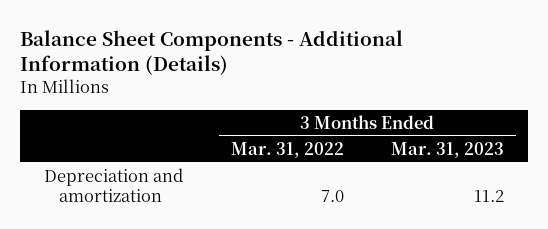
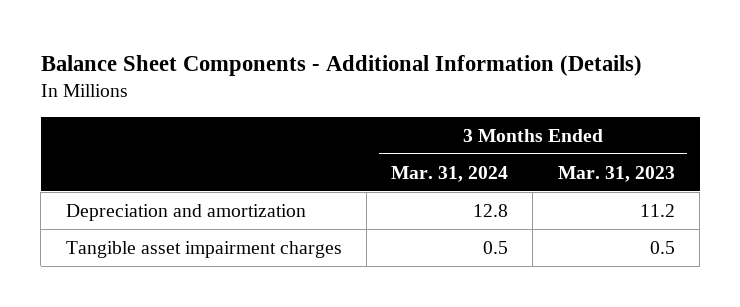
[230,141,344,158] Mar. 31, 2022 -> none
none -> [391,165,509,182] Mar. 31, 2024
none -> [65,240,342,258] Tangible asset impairment charges

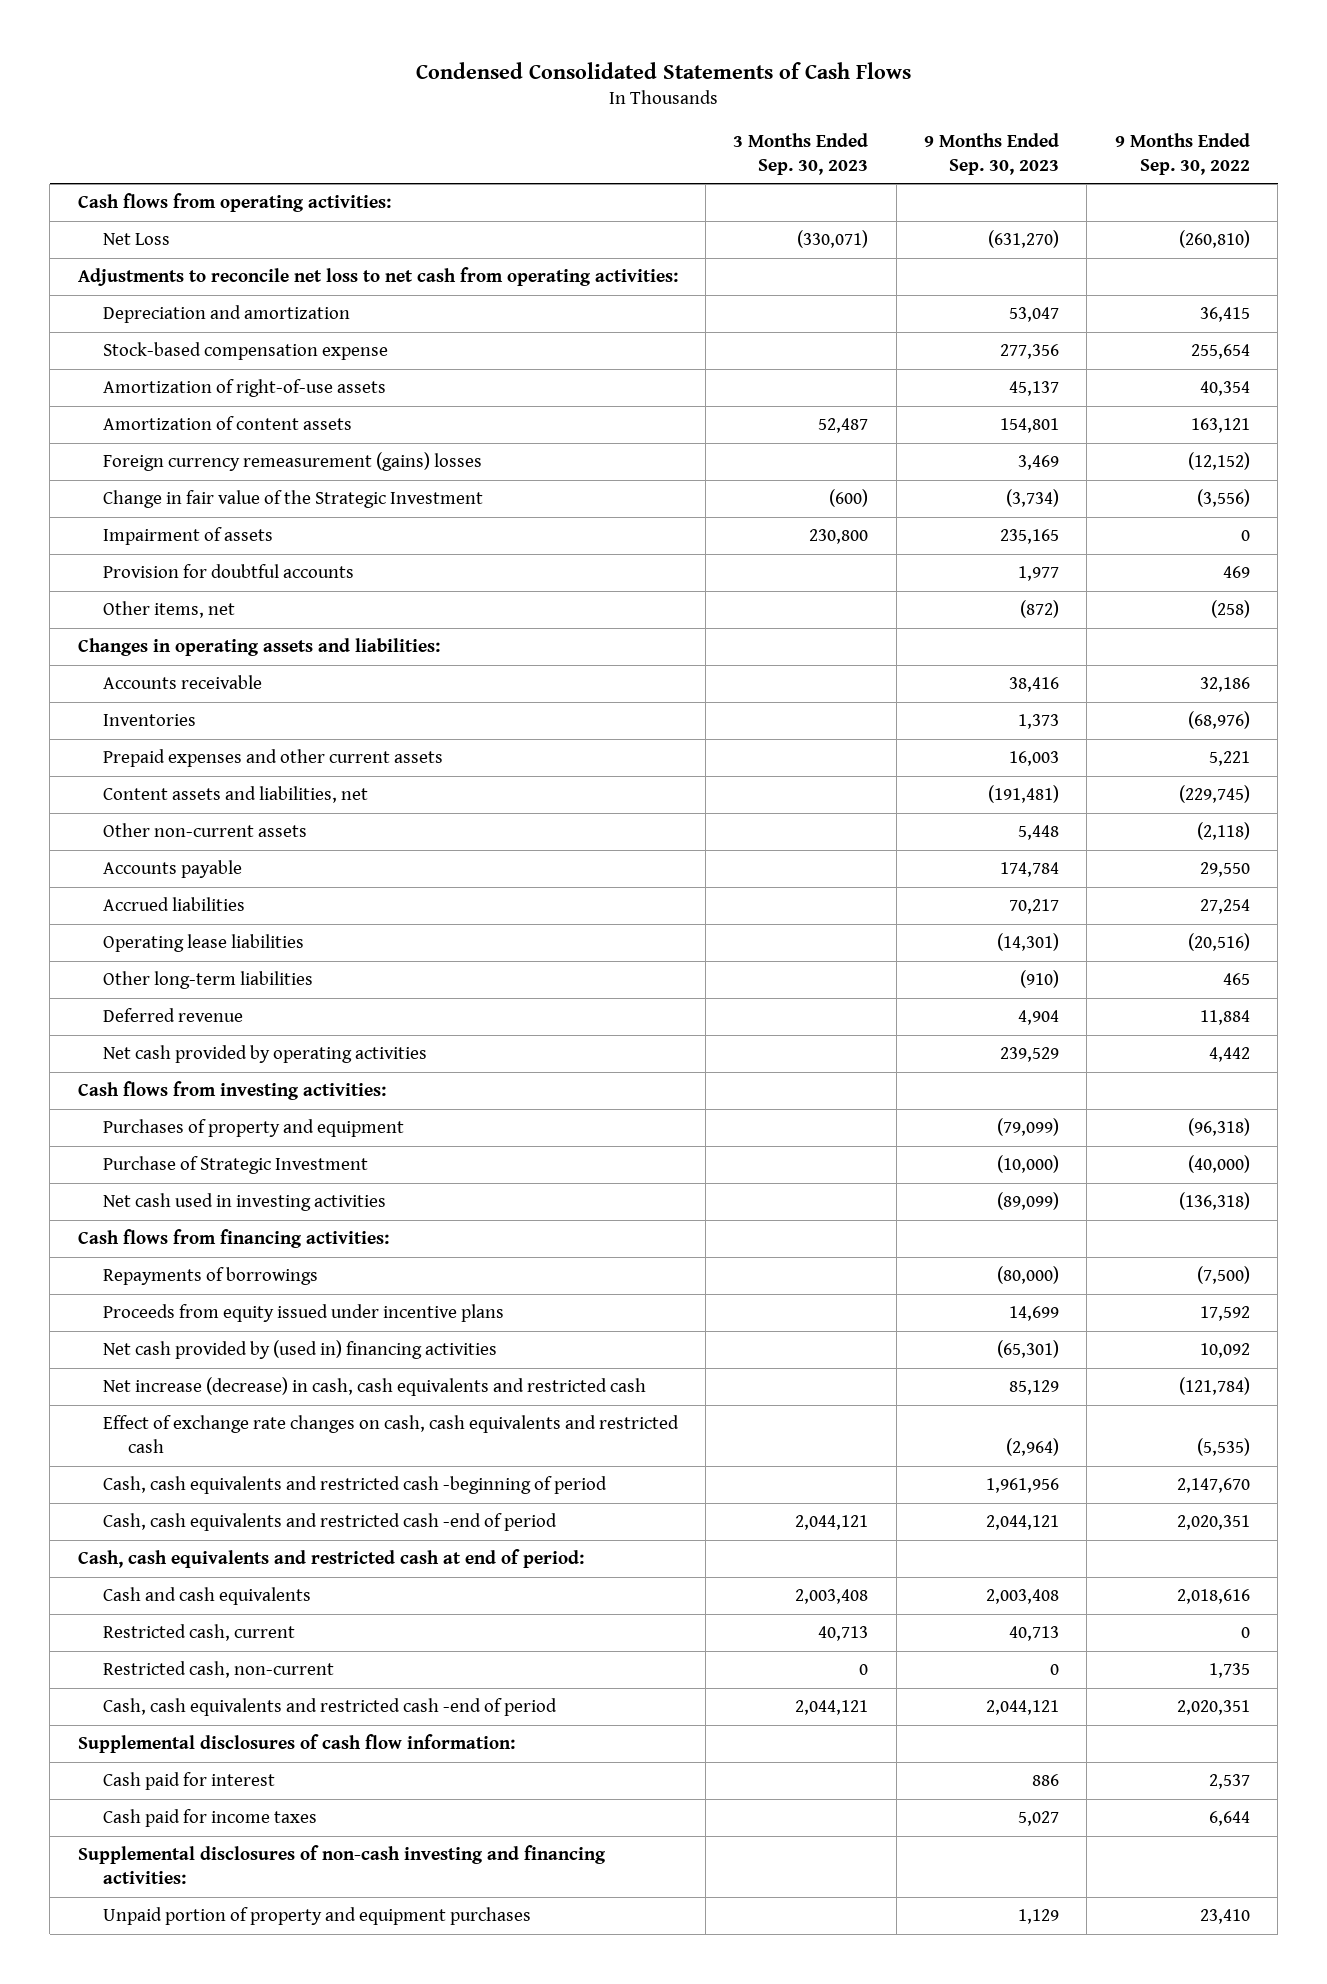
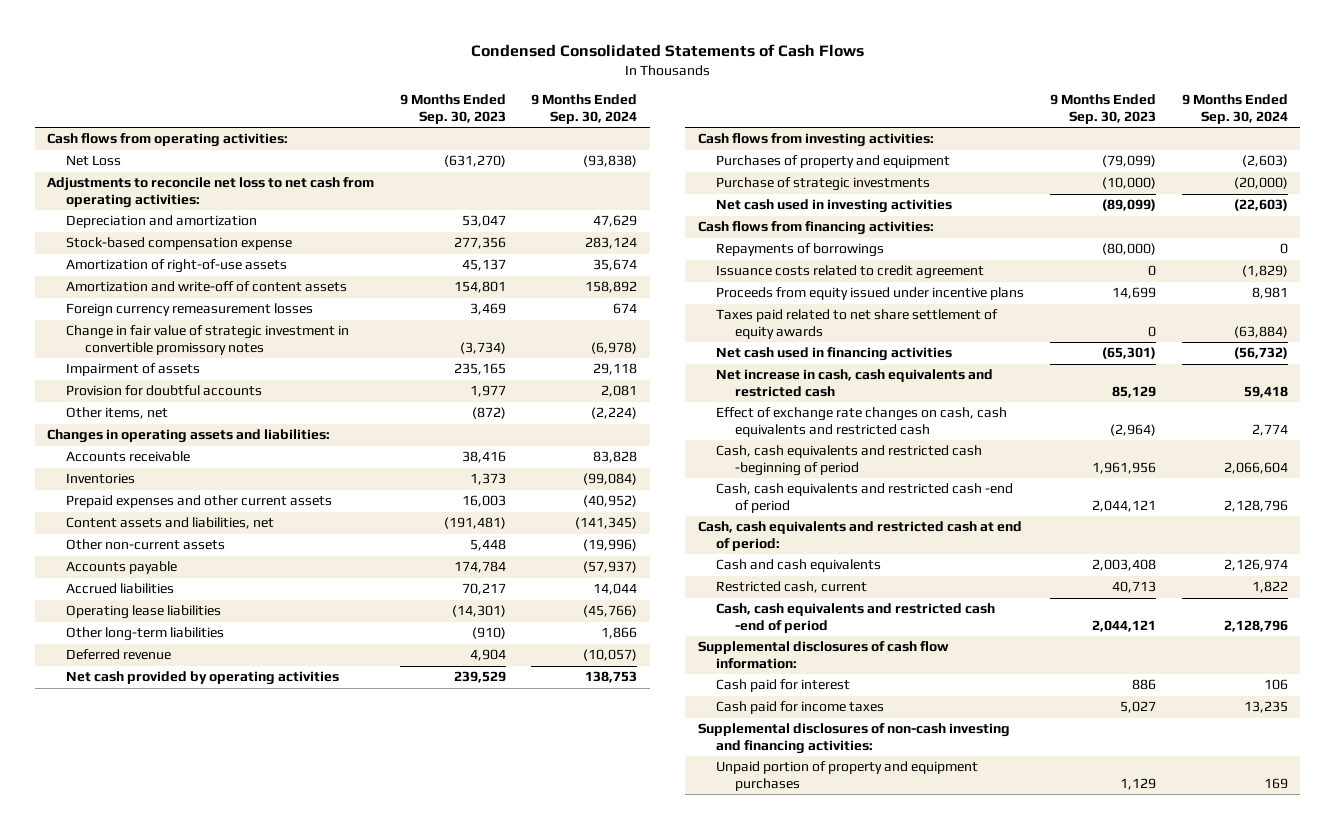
[733,133,869,175] 3 Months Ended Sep. 30, 2023 -> none
[1114,133,1250,175] 9 Months Ended Sep. 30, 2022 -> none
none -> [531,94,638,124] 9 Months Ended Sep. 30, 2024
[102,416,352,431] Amortization of content assets -> [66,281,348,293] Amortization and write-off of content assets
[102,452,482,472] Foreign currency remeasurement (gains) losses -> [66,303,314,318] Foreign currency remeasurement losses
[102,490,483,509] Change in fair value of the Strategic Investment -> [66,325,350,356] Change in fair value of strategic investment in convertible promissory notes
[102,1156,368,1175] Purchase of Strategic Investment -> [716,177,931,192] Purchase of strategic investments
none -> [716,265,985,280] Issuance costs related to credit agreement
none -> [716,309,999,340] Taxes paid related to net share settlement of equity awards
[102,1340,497,1360] Net cash provided by (used in) financing activities -> [716,347,953,362] Net cash used in financing activities
[102,1377,646,1397] Net increase (decrease) in cash, cash equivalents and restricted cash -> [716,369,994,398] Net increase in cash, cash equivalents and restricted cash
[102,1661,334,1679] Restricted cash, non-current -> none

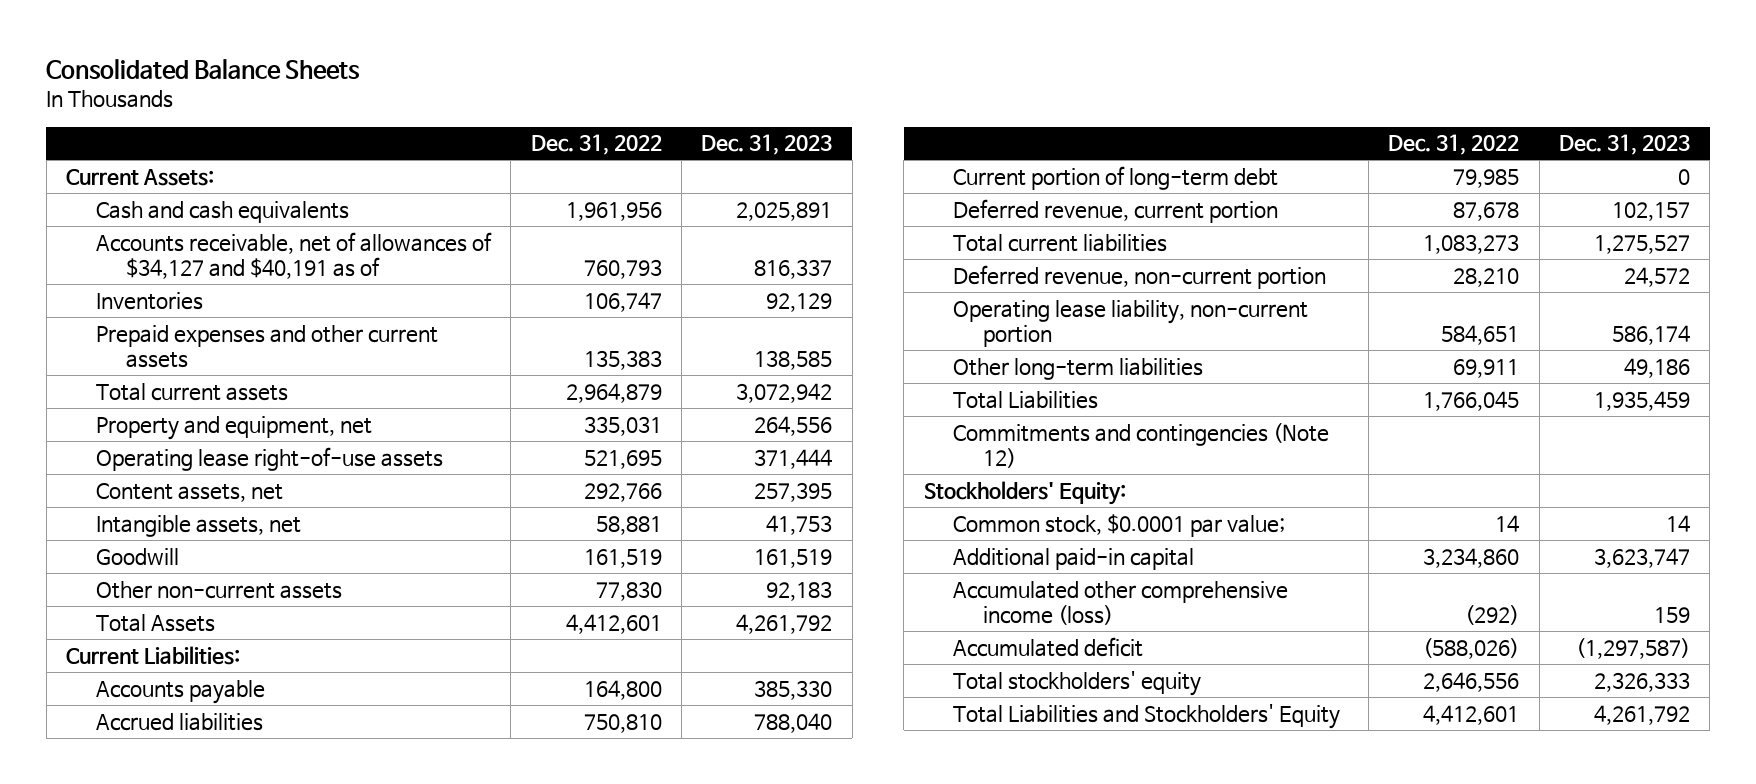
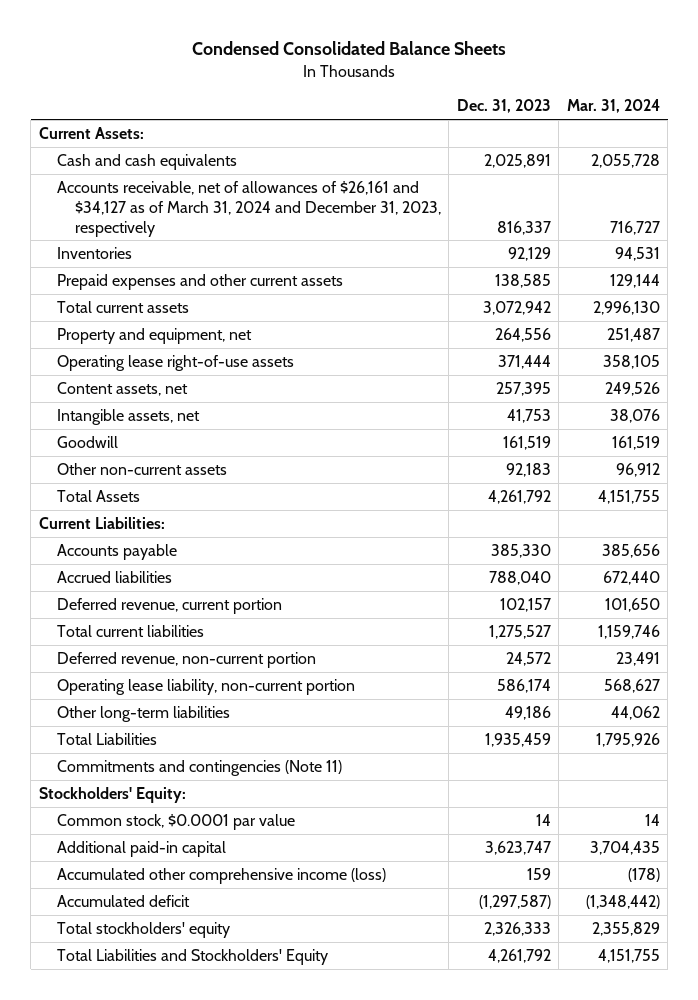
[46,59,361,81] Consolidated Balance Sheets -> [192,41,507,56] Condensed Consolidated Balance Sheets
[530,134,662,156] Dec. 31, 2022 -> none
none -> [566,99,660,114] Mar. 31, 2024
[95,231,492,280] Accounts receivable, net of allowances of $34,127 and $40,191 as of -> [56,180,442,237] Accounts receivable, net of allowances of $26,161 and $34,127 as of March 31, 2024 and December 31, 2023, respectively
[953,165,1279,190] Current portion of long-term debt -> none
[953,422,1330,469] Commitments and contingencies (Note 12) -> [56,759,342,776] Commitments and contingencies (Note 11)
[953,513,1286,537] Common stock, $0.0001 par value; -> [56,813,295,830] Common stock, $0.0001 par value

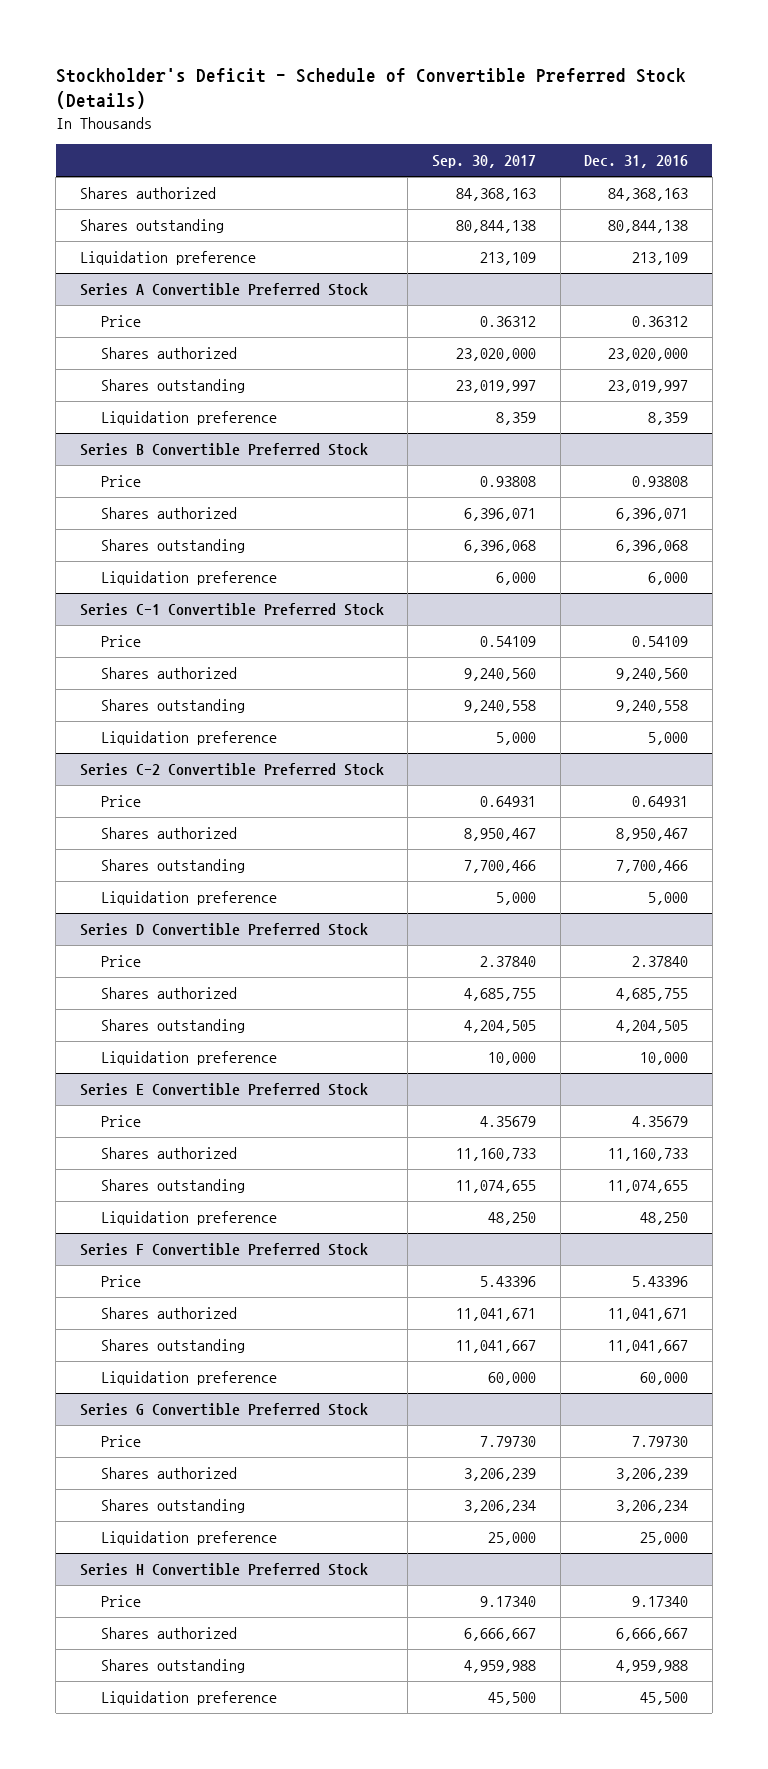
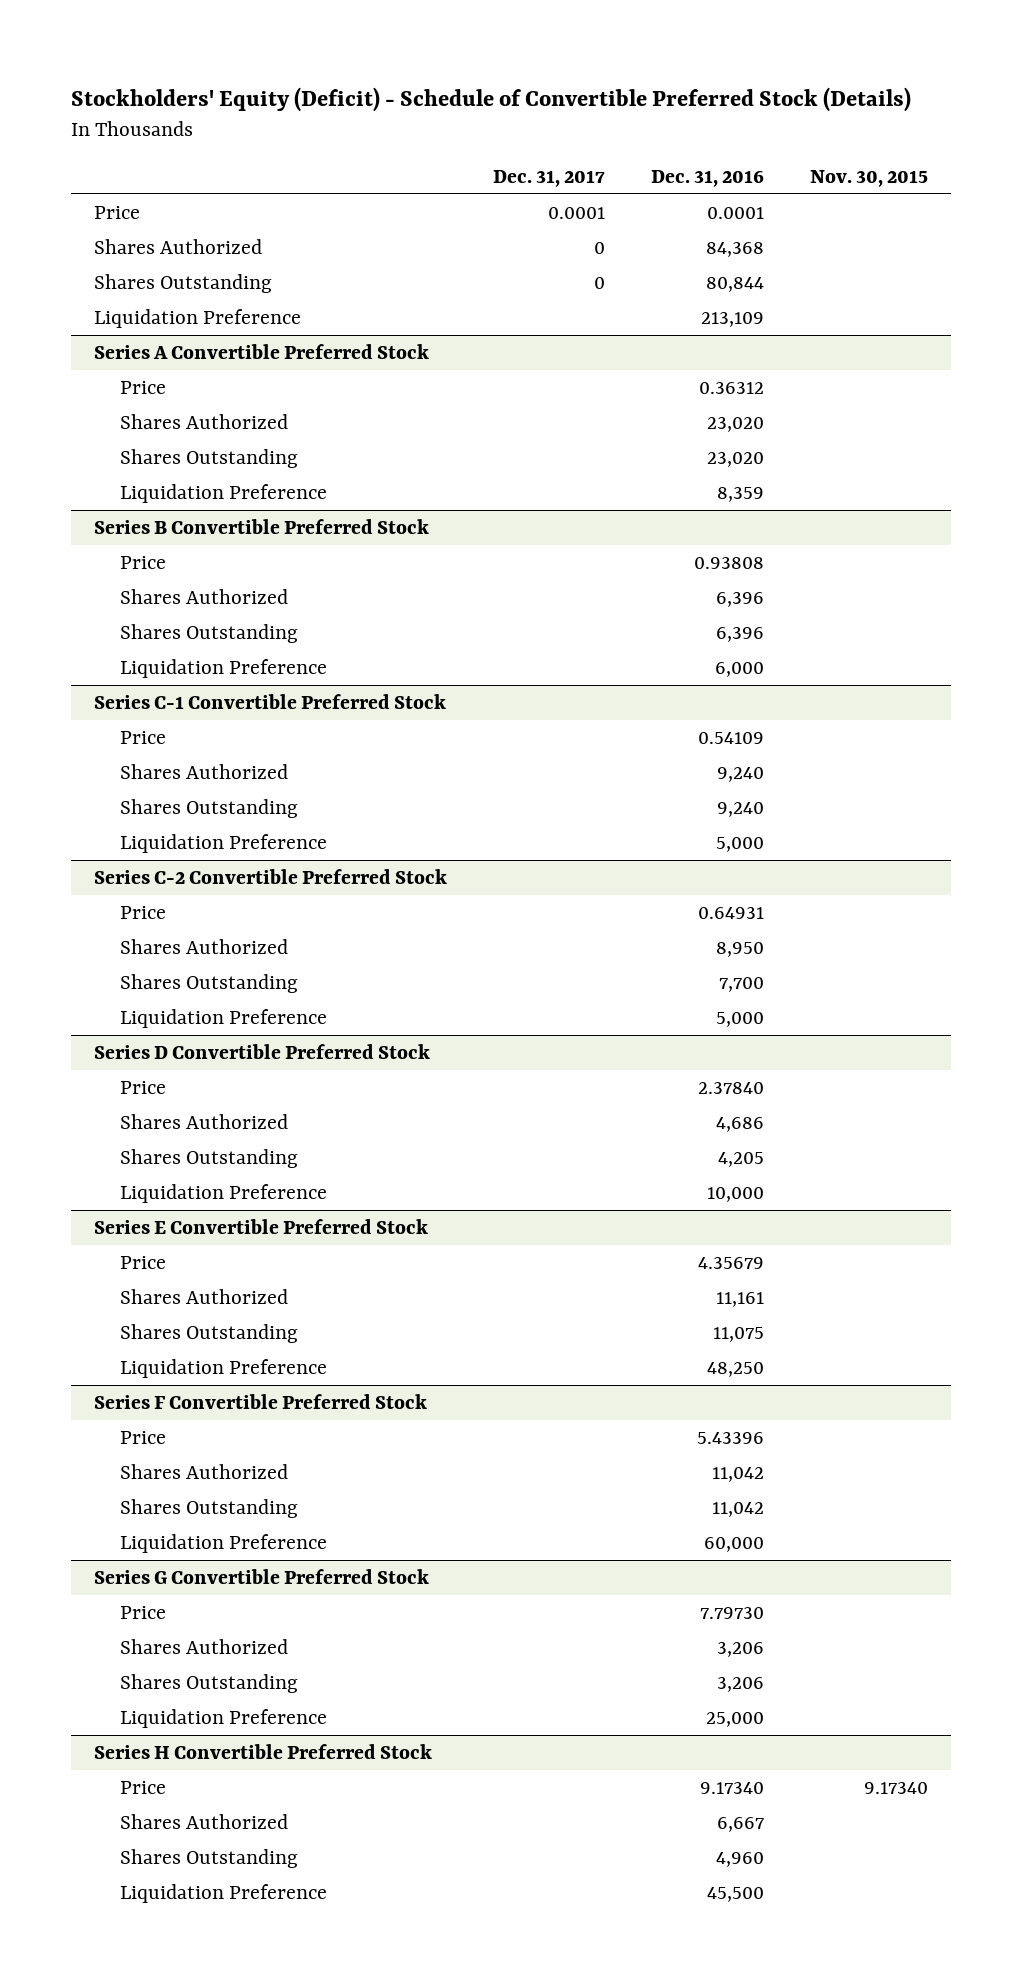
[55,67,686,109] Stockholder's Deficit - Schedule of Convertible Preferred Stock (Details) -> [70,86,911,112] Stockholders' Equity (Deficit) - Schedule of Convertible Preferred Stock (Details)
[432,155,537,169] Sep. 30, 2017 -> none
none -> [493,169,606,187] Dec. 31, 2017
none -> [810,169,929,187] Nov. 30, 2015
none -> [93,205,140,219] Price
[79,187,216,200] Shares authorized -> [93,238,262,254] Shares Authorized
[608,188,689,202] 84,368,163 -> [706,241,765,257] 84,368
[79,219,224,234] Shares outstanding -> [93,273,272,293] Shares Outstanding
[608,220,689,234] 80,844,138 -> [706,276,765,292] 80,844
[79,251,256,266] Liquidation preference -> [93,308,301,328] Liquidation Preference
[100,347,237,360] Shares authorized -> [120,413,289,429] Shares Authorized
[608,348,689,362] 23,020,000 -> [707,416,765,432] 23,020
[100,379,245,394] Shares outstanding -> [120,448,299,468] Shares Outstanding
[608,380,689,394] 23,019,997 -> [707,451,765,467] 23,020
[100,411,277,426] Liquidation preference -> [120,483,328,503] Liquidation Preference
[100,507,237,520] Shares authorized -> [120,588,289,604] Shares Authorized
[616,508,689,522] 6,396,071 -> [716,591,765,607] 6,396
[100,539,245,554] Shares outstanding -> [120,623,299,643] Shares Outstanding
[616,540,689,554] 6,396,068 -> [716,626,765,642] 6,396
[100,571,277,586] Liquidation preference -> [120,658,328,678] Liquidation Preference
[100,667,237,680] Shares authorized -> [120,763,289,779] Shares Authorized
[616,668,689,682] 9,240,560 -> [717,766,765,782] 9,240
[100,699,245,714] Shares outstanding -> [120,798,299,818] Shares Outstanding
[616,700,689,714] 9,240,558 -> [717,801,765,817] 9,240
[100,731,277,746] Liquidation preference -> [120,833,328,853] Liquidation Preference
[100,827,237,840] Shares authorized -> [120,938,289,954] Shares Authorized
[616,828,689,842] 8,950,467 -> [716,941,765,957] 8,950
[100,859,245,874] Shares outstanding -> [120,973,299,993] Shares Outstanding
[616,860,689,874] 7,700,466 -> [719,976,765,992] 7,700
[100,891,277,906] Liquidation preference -> [120,1008,328,1028] Liquidation Preference
[100,987,237,1000] Shares authorized -> [120,1113,289,1129] Shares Authorized
[616,988,689,1002] 4,685,755 -> [716,1116,765,1132] 4,686
[100,1019,245,1034] Shares outstanding -> [120,1148,299,1168] Shares Outstanding
[616,1020,689,1034] 4,204,505 -> [718,1151,765,1167] 4,205
[100,1051,277,1066] Liquidation preference -> [120,1183,328,1203] Liquidation Preference
[100,1147,237,1160] Shares authorized -> [120,1288,289,1304] Shares Authorized
[608,1148,689,1162] 11,160,733 -> [716,1291,765,1307] 11,161
[100,1179,245,1194] Shares outstanding -> [120,1323,299,1343] Shares Outstanding
[608,1180,689,1194] 11,074,655 -> [713,1326,765,1342] 11,075
[100,1211,277,1226] Liquidation preference -> [120,1358,328,1378] Liquidation Preference
[100,1307,237,1320] Shares authorized -> [120,1463,289,1479] Shares Authorized
[608,1308,689,1322] 11,041,671 -> [712,1466,765,1482] 11,042
[100,1339,245,1354] Shares outstanding -> [120,1498,299,1518] Shares Outstanding
[608,1340,689,1354] 11,041,667 -> [712,1501,765,1517] 11,042
[100,1371,277,1386] Liquidation preference -> [120,1533,328,1553] Liquidation Preference
[100,1467,237,1480] Shares authorized -> [120,1638,289,1654] Shares Authorized
[616,1468,689,1482] 3,206,239 -> [717,1641,765,1657] 3,206
[100,1499,245,1514] Shares outstanding -> [120,1673,299,1693] Shares Outstanding
[616,1500,689,1514] 3,206,234 -> [717,1676,765,1692] 3,206
[100,1531,277,1546] Liquidation preference -> [120,1708,328,1728] Liquidation Preference
[100,1627,237,1640] Shares authorized -> [120,1813,289,1829] Shares Authorized
[616,1628,689,1642] 6,666,667 -> [717,1816,765,1832] 6,667
[100,1659,245,1674] Shares outstanding -> [120,1848,299,1868] Shares Outstanding
[616,1660,689,1674] 4,959,988 -> [716,1851,765,1867] 4,960
[100,1691,277,1706] Liquidation preference -> [120,1883,328,1903] Liquidation Preference

